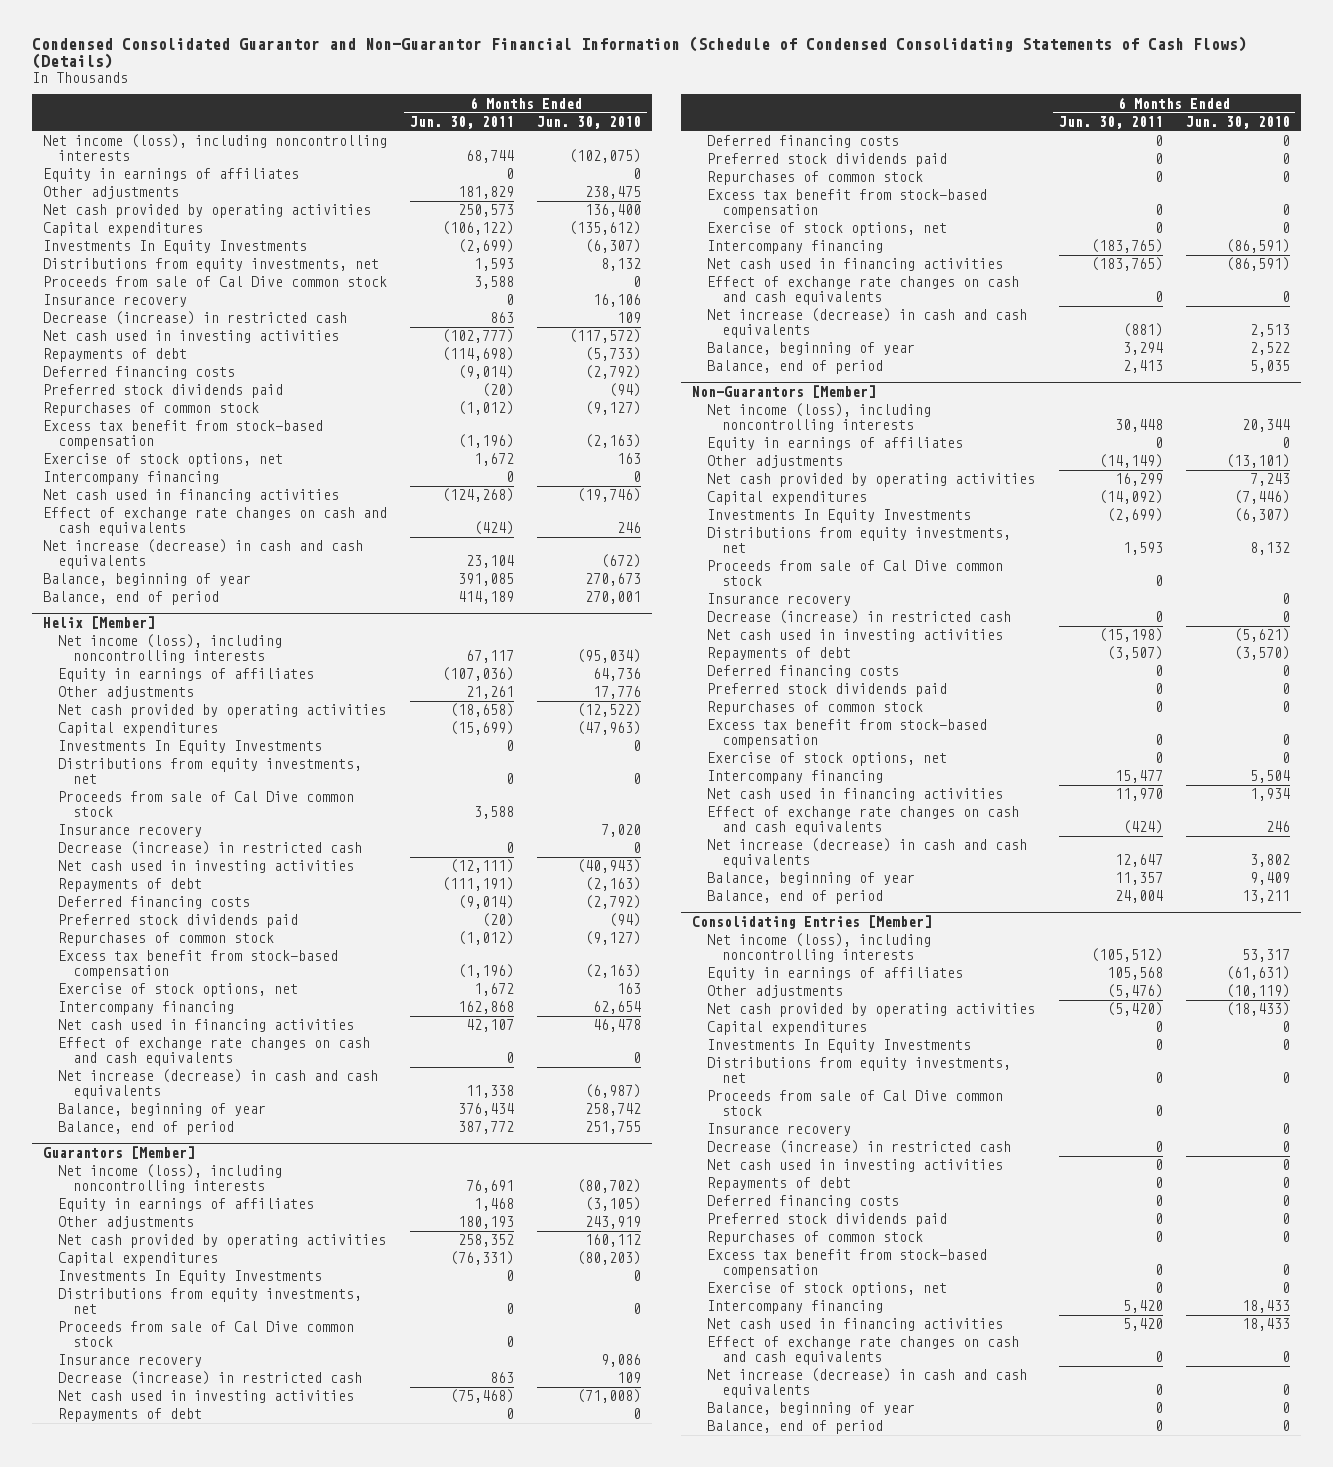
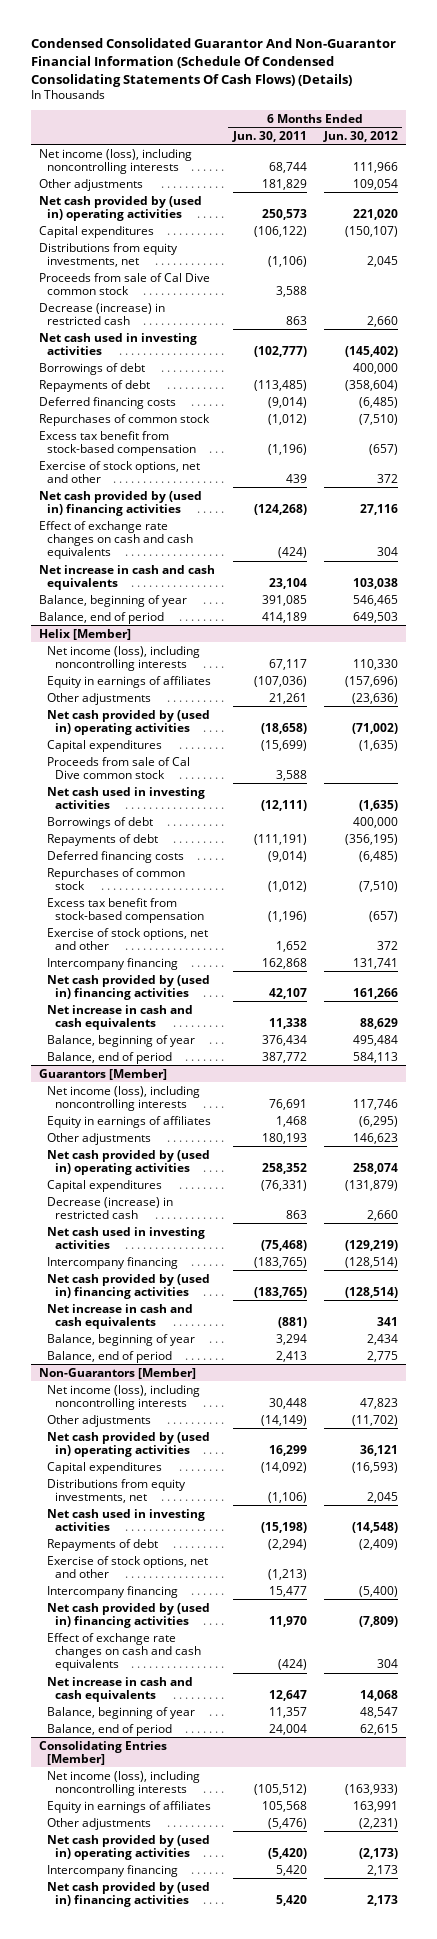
[31,35,1247,70] Condensed Consolidated Guarantor and Non-Guarantor Financial Information (Schedule of Condensed Consolidating Statements of Cash Flows) (Details) -> [30,38,396,87] Condensed Consolidated Guarantor And Non-Guarantor Financial Information (Schedule Of Condensed Consolidating Statements Of Cash Flows) (Details)
[536,115,641,129] Jun. 30, 2010 -> none
none -> [322,130,398,142] Jun. 30, 2012
[43,168,300,183] Equity in earnings of affiliates -> none
[43,204,372,219] Net cash provided by operating activities -> [39,195,203,221] Net cash provided by (used in) operating activities
[43,240,308,255] Investments In Equity Investments -> none
[474,258,515,272] 1,593 -> [267,255,307,267] (1,106)
[43,294,188,308] Insurance recovery -> none
none -> [39,362,146,375] Borrowings of debt
[442,347,515,362] (114,698) -> [253,379,307,391] (113,485)
[43,384,284,399] Preferred stock dividends paid -> none
[43,471,220,486] Intercompany financing -> none
[43,453,284,468] Exercise of stock options, net -> [39,460,201,483] Exercise of stock options, net and other
[474,453,515,467] 1,672 -> [285,473,307,483] 439
[43,489,340,503] Net cash used in financing activities -> [39,490,203,516] Net cash provided by (used in) financing activities
[43,539,364,570] Net increase (decrease) in cash and cash equivalents -> [39,564,216,590] Net increase in cash and cash equivalents
[58,704,387,719] Net cash provided by operating activities -> [47,709,211,735] Net cash provided by (used in) operating activities
[58,740,323,755] Investments In Equity Investments -> none
[58,758,363,785] Distributions from equity investments, net -> none
[58,824,203,838] Insurance recovery -> none
[58,841,363,856] Decrease (increase) in restricted cash -> none
none -> [47,816,154,829] Borrowings of debt
[58,914,299,929] Preferred stock dividends paid -> none
[58,983,299,998] Exercise of stock options, net -> [47,927,209,950] Exercise of stock options, net and other
[474,983,515,997] 1,672 -> [275,940,307,952] 1,652
[58,1037,371,1067] Effect of exchange rate changes on cash and cash equivalents -> none
[58,1019,355,1033] Net cash used in financing activities -> [47,974,211,1000] Net cash provided by (used in) financing activities
[58,1069,379,1100] Net increase (decrease) in cash and cash equivalents -> [47,1004,194,1030] Net increase in cash and cash equivalents
[58,1234,387,1249] Net cash provided by operating activities -> [47,1149,211,1175] Net cash provided by (used in) operating activities
[58,1270,323,1285] Investments In Equity Investments -> none
[58,1288,363,1315] Distributions from equity investments, net -> none
[58,1321,355,1348] Proceeds from sale of Cal Dive common stock -> none
[58,1354,203,1368] Insurance recovery -> none
[58,1408,203,1423] Repayments of debt -> none
[706,135,899,149] Deferred financing costs -> none
[706,153,947,168] Preferred stock dividends paid -> none
[706,171,923,186] Repurchases of common stock -> none
[706,189,987,219] Excess tax benefit from stock-based compensation -> none
[706,222,947,237] Exercise of stock options, net -> none
[706,276,1019,306] Effect of exchange rate changes on cash and cash equivalents -> none
[706,258,1003,272] Net cash used in financing activities -> [47,1273,211,1299] Net cash provided by (used in) financing activities
[706,308,1027,339] Net increase (decrease) in cash and cash equivalents -> [47,1303,194,1329] Net increase in cash and cash equivalents
[706,437,963,452] Equity in earnings of affiliates -> none
[706,473,1035,488] Net cash provided by operating activities -> [47,1431,211,1457] Net cash provided by (used in) operating activities
[706,509,971,524] Investments In Equity Investments -> none
[706,560,1003,587] Proceeds from sale of Cal Dive common stock -> none
[706,593,851,607] Insurance recovery -> none
[706,610,1011,625] Decrease (increase) in restricted cash -> none
[1122,542,1163,556] 1,593 -> [267,1491,307,1503] (1,106)
[706,665,899,679] Deferred financing costs -> none
[706,683,947,698] Preferred stock dividends paid -> none
[706,701,923,716] Repurchases of common stock -> none
[706,719,987,749] Excess tax benefit from stock-based compensation -> none
[1106,646,1163,661] (3,507) -> [267,1538,307,1550] (2,294)
[706,752,947,767] Exercise of stock options, net -> [47,1555,209,1578] Exercise of stock options, net and other
[1154,752,1163,764] 0 -> [267,1568,307,1580] (1,213)
[706,788,1003,802] Net cash used in financing activities -> [47,1602,211,1628] Net cash provided by (used in) financing activities
[706,838,1027,869] Net increase (decrease) in cash and cash equivalents -> [47,1676,194,1702] Net increase in cash and cash equivalents
[706,1021,867,1036] Capital expenditures -> none
[706,1039,971,1054] Investments In Equity Investments -> none
[706,1057,1011,1084] Distributions from equity investments, net -> none
[706,1090,1003,1117] Proceeds from sale of Cal Dive common stock -> none
[706,1123,851,1137] Insurance recovery -> none
[706,1140,1011,1155] Decrease (increase) in restricted cash -> none
[706,1159,1003,1173] Net cash used in investing activities -> none
[706,1177,851,1192] Repayments of debt -> none
[706,1195,899,1209] Deferred financing costs -> none
[706,1213,947,1228] Preferred stock dividends paid -> none
[706,1231,923,1246] Repurchases of common stock -> none
[706,1249,987,1279] Excess tax benefit from stock-based compensation -> none
[706,1282,947,1297] Exercise of stock options, net -> none
[706,1003,1035,1018] Net cash provided by operating activities -> [47,1834,211,1860] Net cash provided by (used in) operating activities
[706,1336,1019,1366] Effect of exchange rate changes on cash and cash equivalents -> none
[706,1368,1027,1399] Net increase (decrease) in cash and cash equivalents -> none
[706,1402,915,1416] Balance, beginning of year -> none
[706,1420,883,1435] Balance, end of period -> none
[706,1318,1003,1332] Net cash used in financing activities -> [47,1881,211,1907] Net cash provided by (used in) financing activities

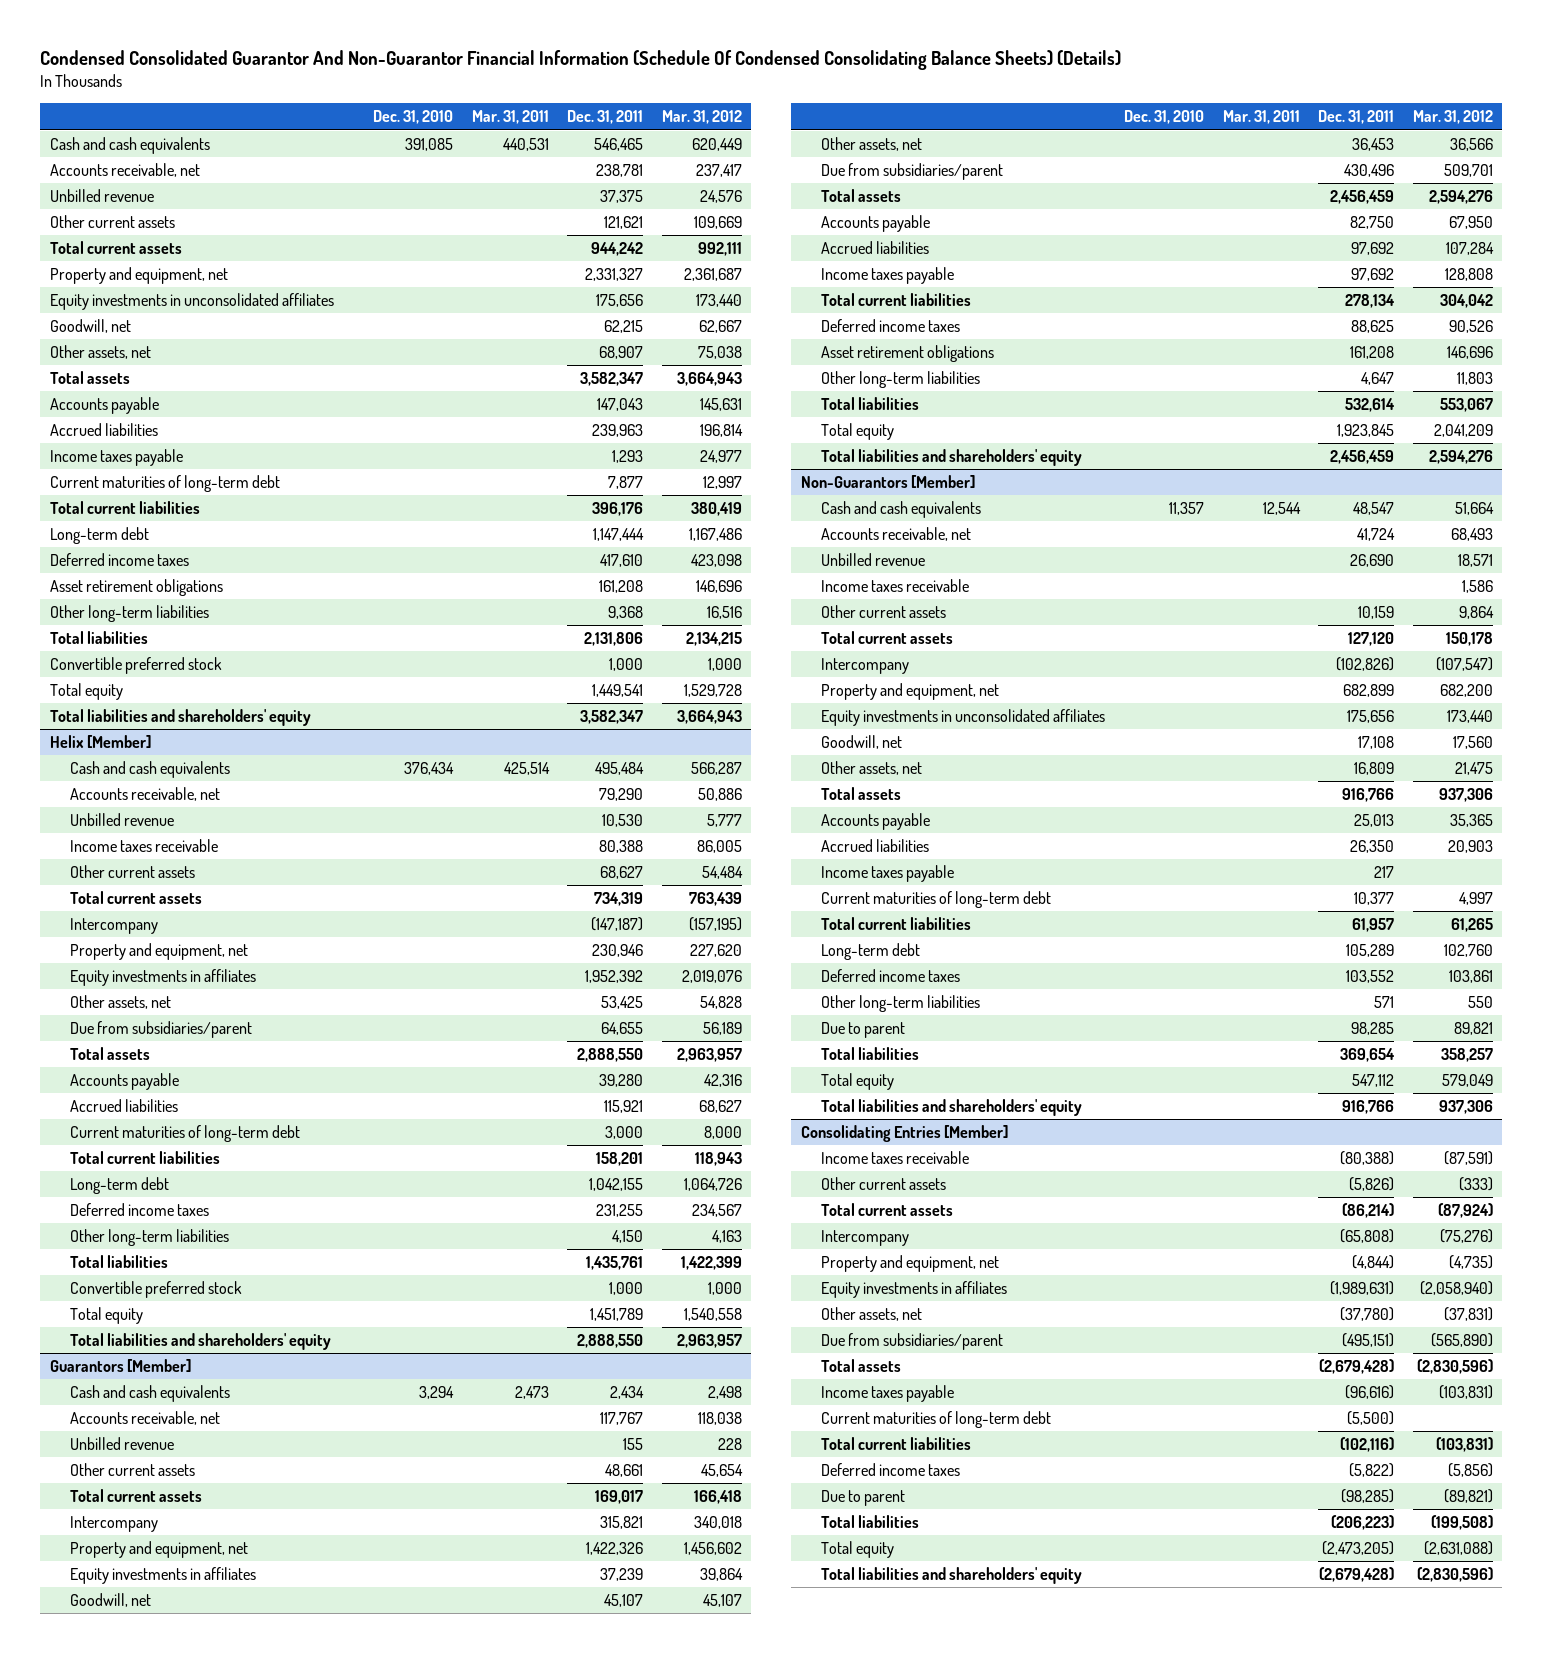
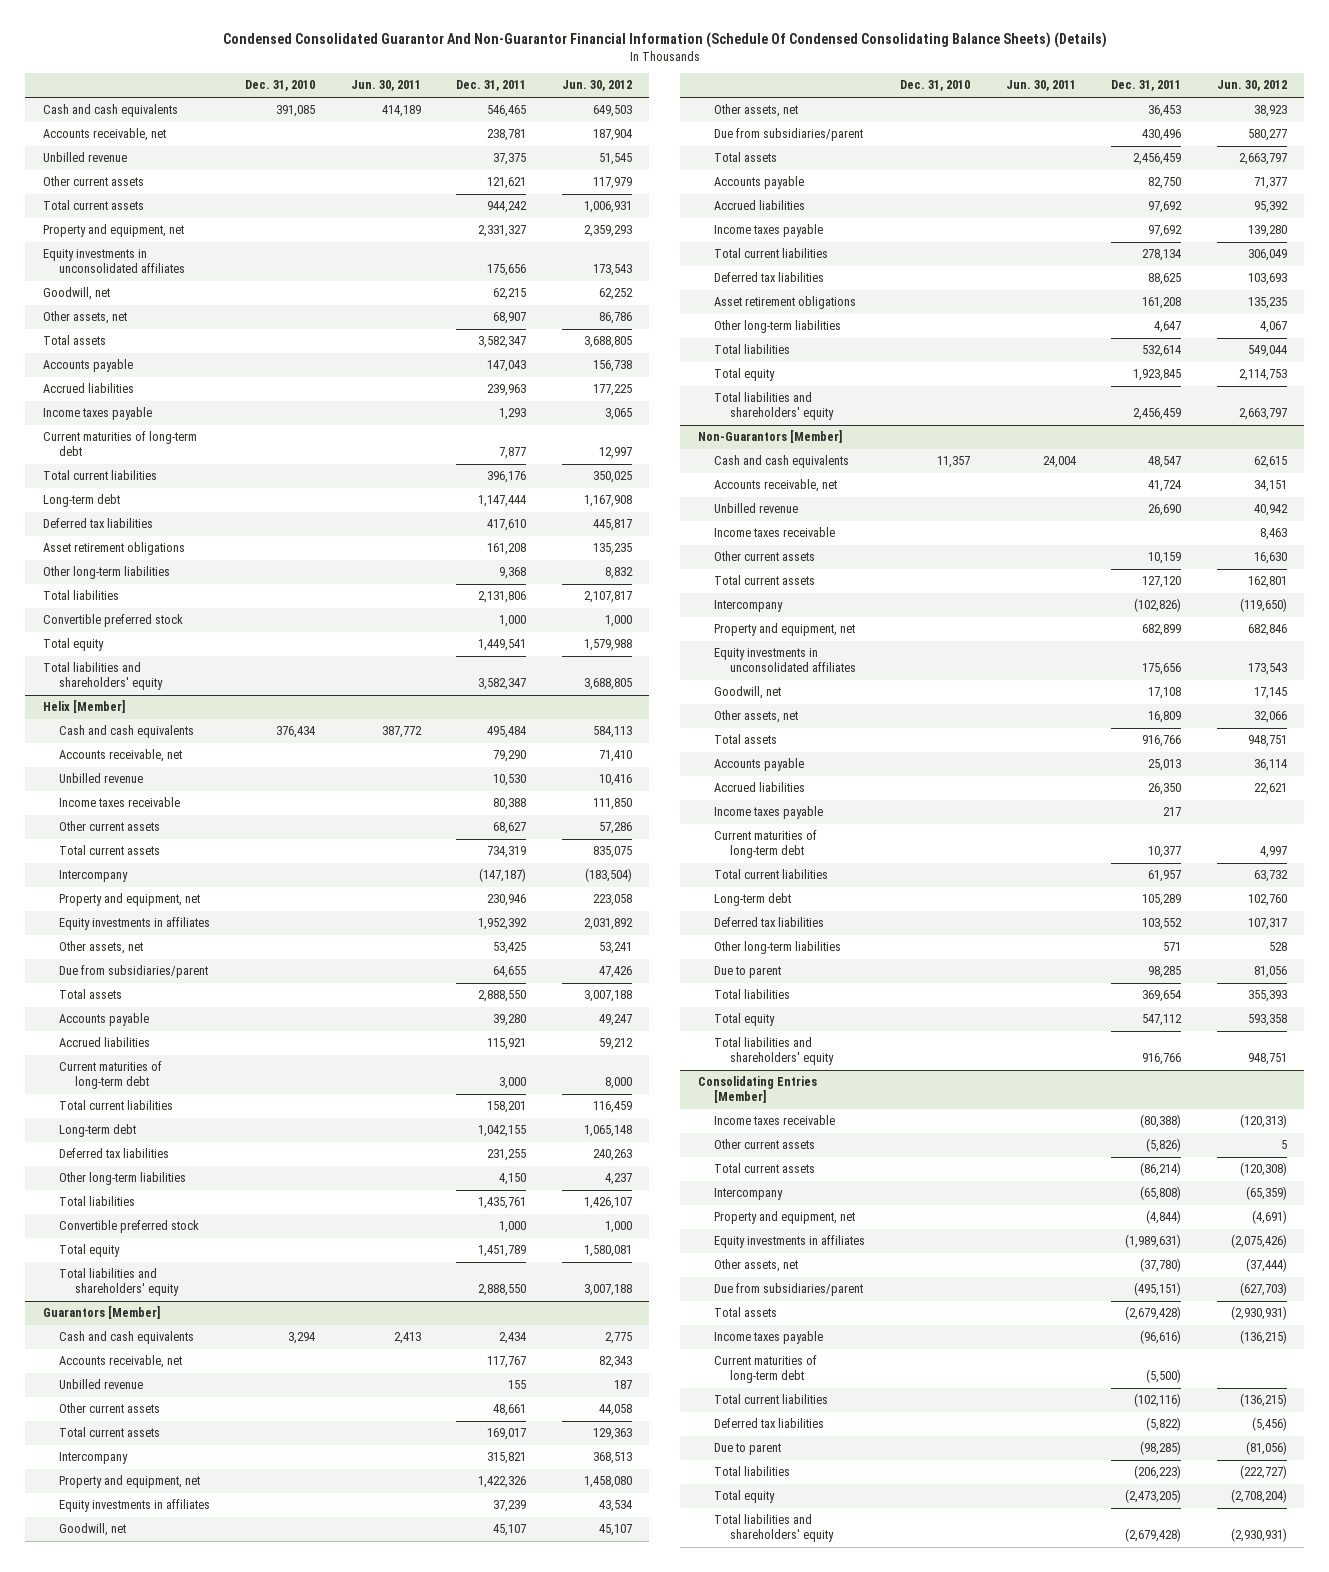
[471,110,549,125] Mar. 31, 2011 -> none
[661,110,742,125] Mar. 31, 2012 -> none
none -> [350,80,421,92] Jun. 30, 2011
none -> [561,80,632,92] Jun. 30, 2012
[49,553,189,567] Deferred income taxes -> [42,518,153,529] Deferred tax liabilities
[70,1203,210,1217] Deferred income taxes -> [58,1148,169,1159] Deferred tax liabilities
[821,319,961,333] Deferred income taxes -> [713,272,824,283] Deferred tax liabilities
[821,969,961,983] Deferred income taxes -> [713,917,824,928] Deferred tax liabilities
[821,1463,961,1477] Deferred income taxes -> [713,1418,824,1429] Deferred tax liabilities

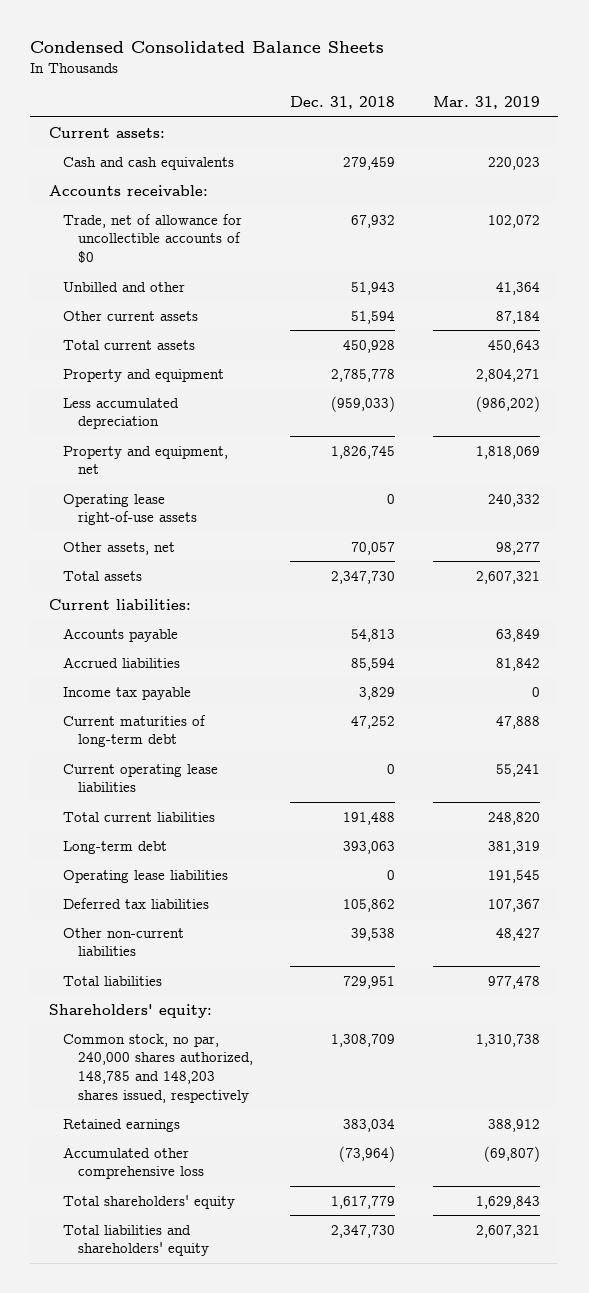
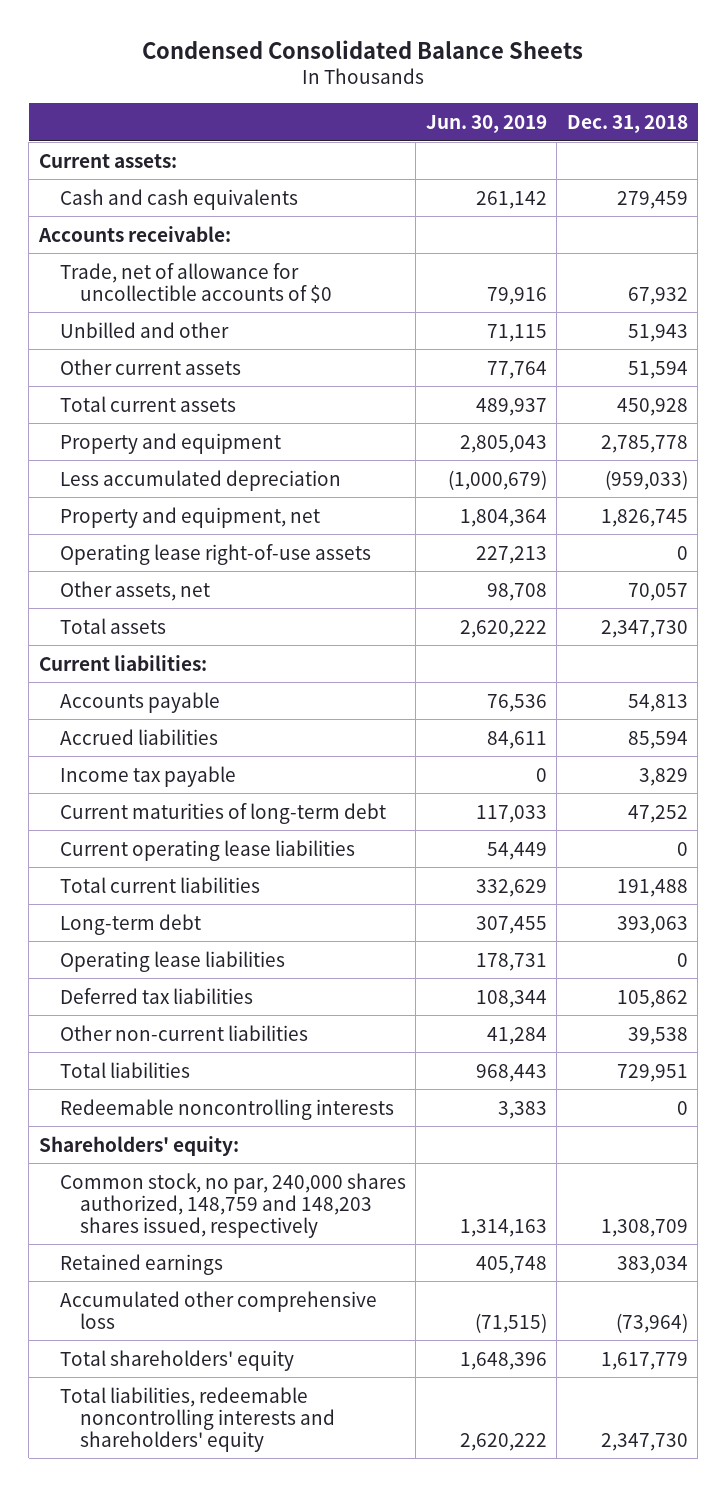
[432,96,540,110] Mar. 31, 2019 -> none
none -> [425,115,547,134] Jun. 30, 2019
none -> [59,1098,394,1120] Redeemable noncontrolling interests
[63,1033,253,1103] Common stock, no par, 240,000 shares authorized, 148,785 and 148,203 shares issued, respectively -> [59,1172,406,1238] Common stock, no par, 240,000 shares authorized, 148,759 and 148,203 shares issued, respectively
[63,1224,209,1257] Total liabilities and shareholders' equity -> [59,1386,336,1452] Total liabilities, redeemable noncontrolling interests and shareholders' equity

